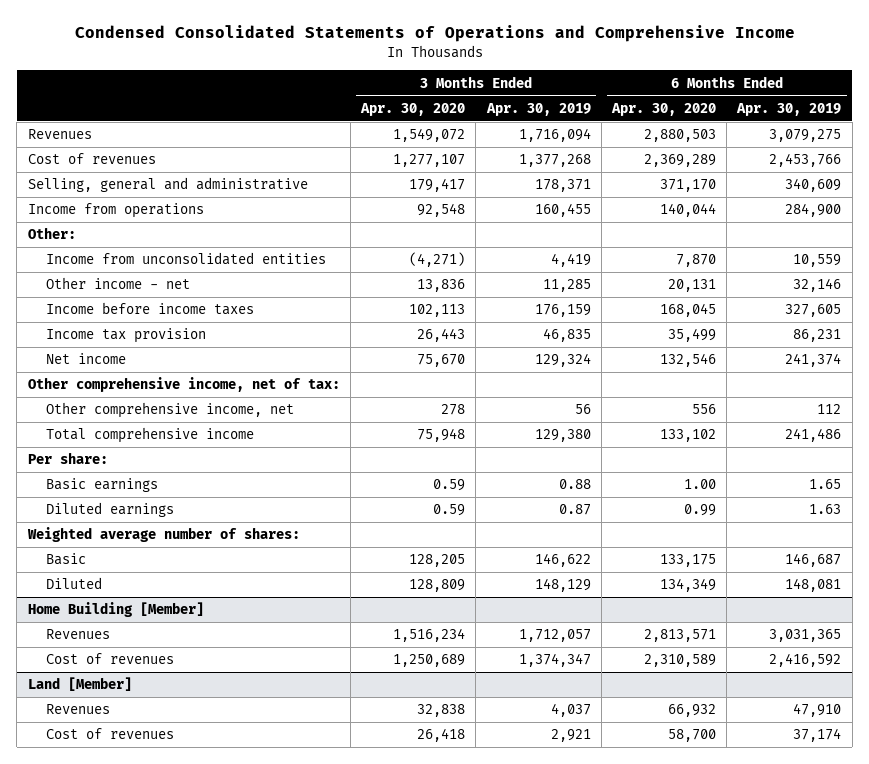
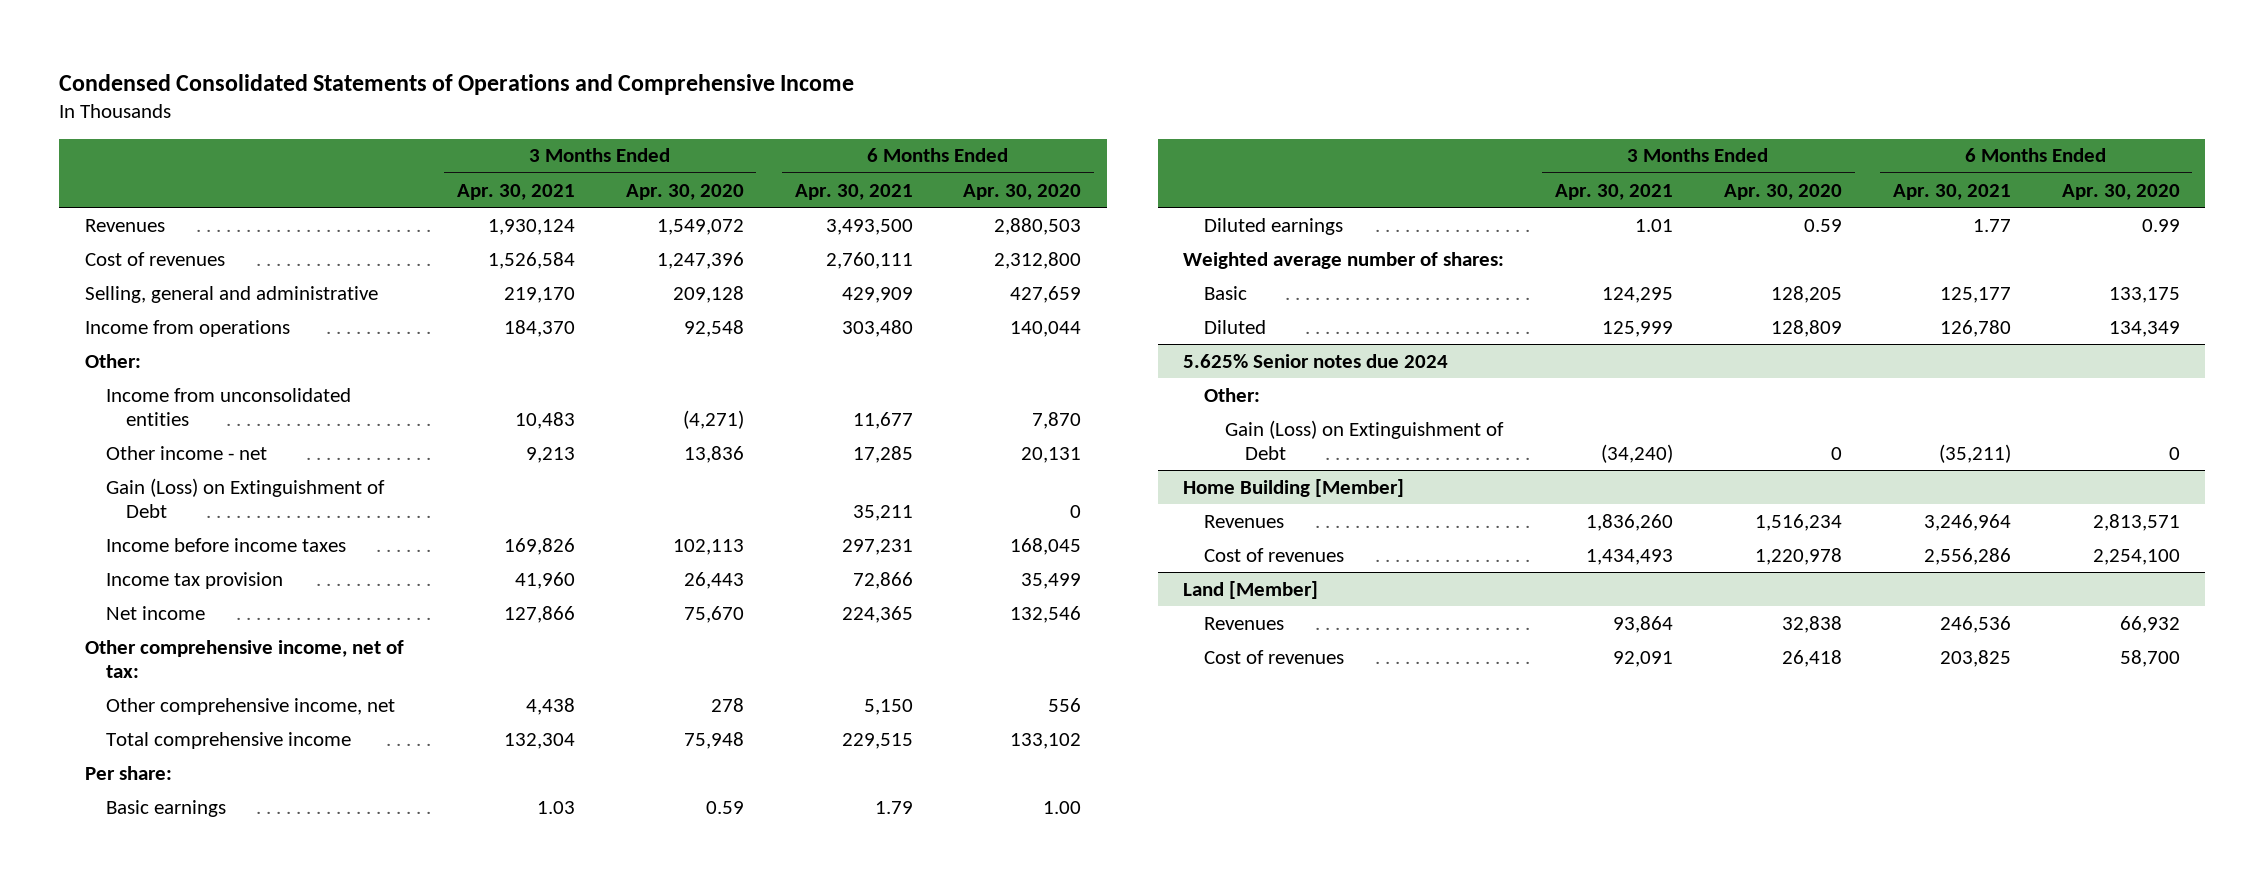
[485,102,591,116] Apr. 30, 2019 -> none
[736,102,842,116] Apr. 30, 2019 -> none
none -> [456,183,575,200] Apr. 30, 2021
none -> [794,183,913,200] Apr. 30, 2021
[393,154,466,168] 1,277,107 -> [656,251,744,269] 1,247,396
[643,154,716,168] 2,369,289 -> [994,251,1082,269] 2,312,800
[409,178,466,193] 179,417 -> [672,285,744,303] 209,128
[659,179,716,193] 371,170 -> [1010,285,1082,303] 427,659
none -> [105,477,385,518] Gain (Loss) on Extinguishment of Debt
none -> [1183,353,1449,368] 5.625% Senior notes due 2024
none -> [1203,387,1260,402] Other:
none -> [1224,419,1504,460] Gain (Loss) on Extinguishment of Debt
[393,654,466,668] 1,250,689 -> [1754,547,1842,565] 1,220,978
[643,654,716,668] 2,310,589 -> [2092,548,2180,565] 2,254,100

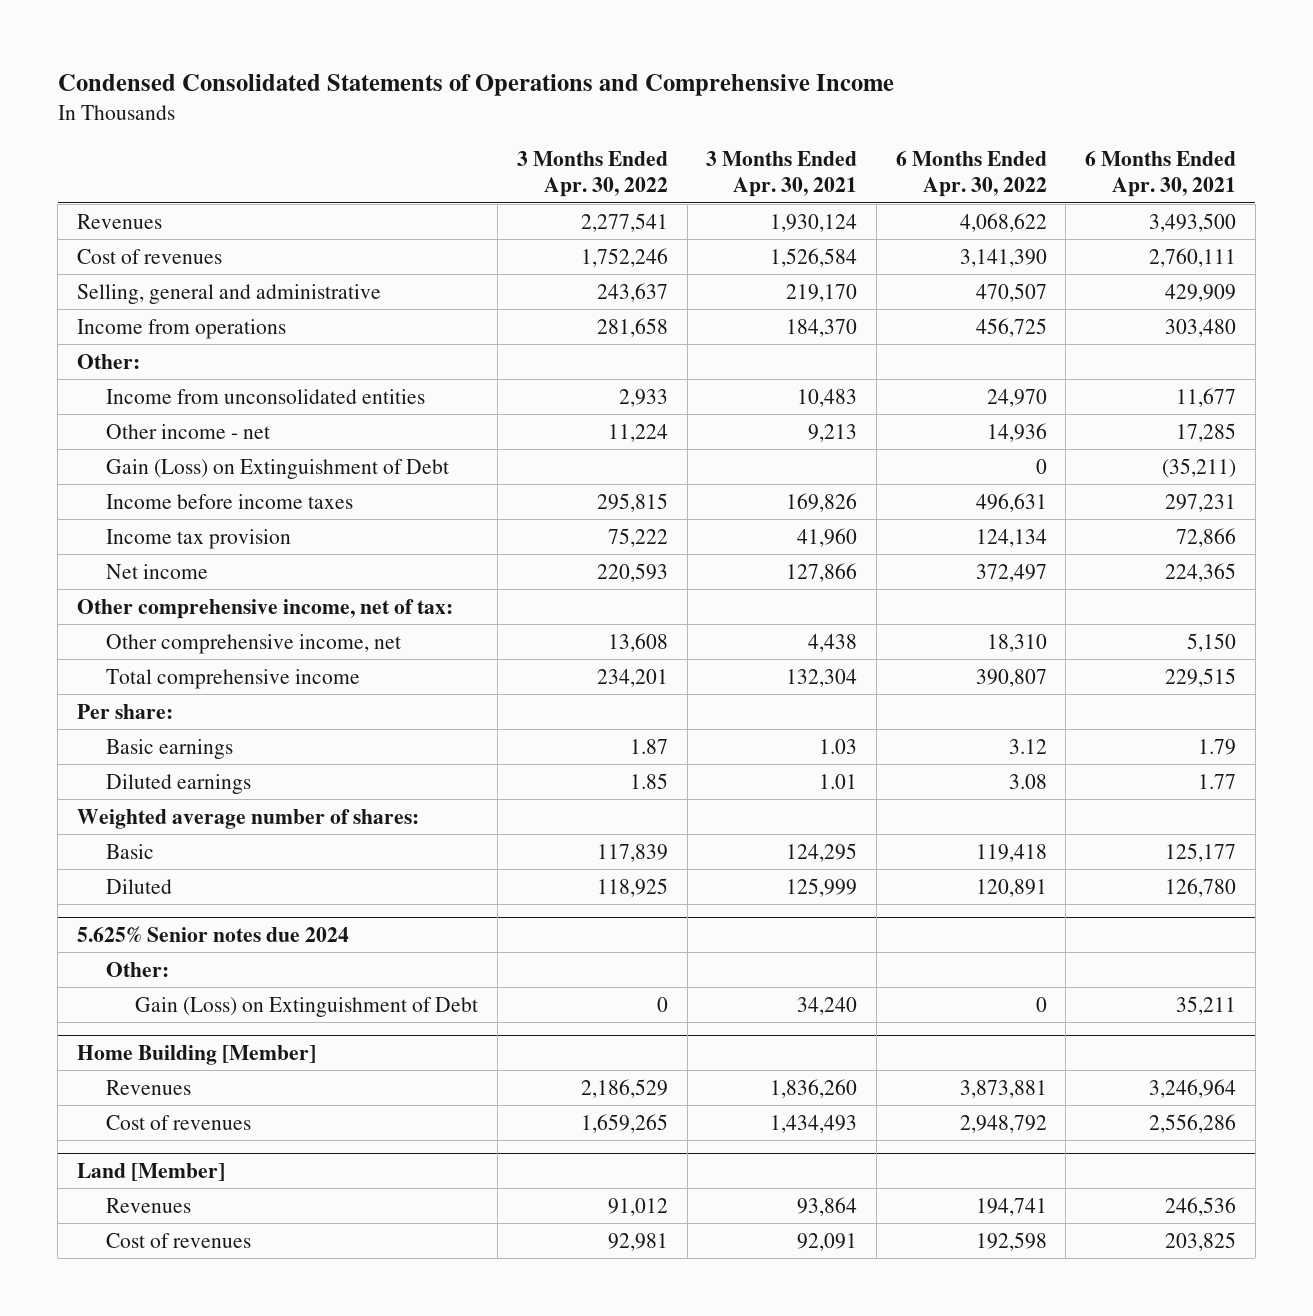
[625,183,744,200] Apr. 30, 2020 -> none
[963,183,1082,200] Apr. 30, 2020 -> none
none -> [516,150,668,198] 3 Months Ended Apr. 30, 2022
none -> [895,150,1047,198] 6 Months Ended Apr. 30, 2022
[852,504,913,521] 35,211 -> [1162,457,1237,478] (35,211)
[1601,443,1674,463] (34,240) -> [797,996,858,1015] 34,240
[1938,443,2011,463] (35,211) -> [1176,995,1237,1015] 35,211

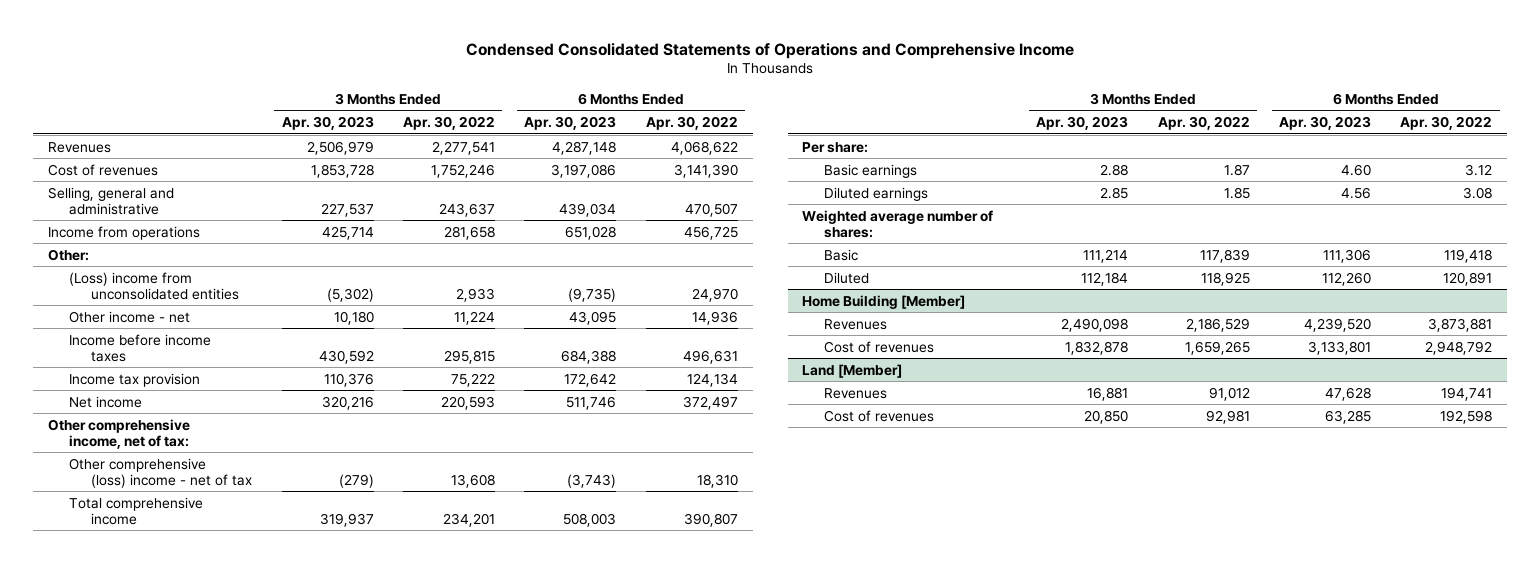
[706,150,858,198] 3 Months Ended Apr. 30, 2021 -> none
[1085,150,1237,198] 6 Months Ended Apr. 30, 2021 -> none
none -> [281,116,374,131] Apr. 30, 2023
none -> [524,116,617,131] Apr. 30, 2023
[106,388,426,404] Income from unconsolidated entities -> [69,271,240,300] (Loss) income from unconsolidated entities
[106,458,450,479] Gain (Loss) on Extinguishment of Debt -> none
[106,633,402,654] Other comprehensive income, net -> [69,457,253,488] Other comprehensive (loss) income - net of tax
[77,925,350,943] 5.625% Senior notes due 2024 -> none
[106,961,170,977] Other: -> none
[135,996,479,1017] Gain (Loss) on Extinguishment of Debt -> none

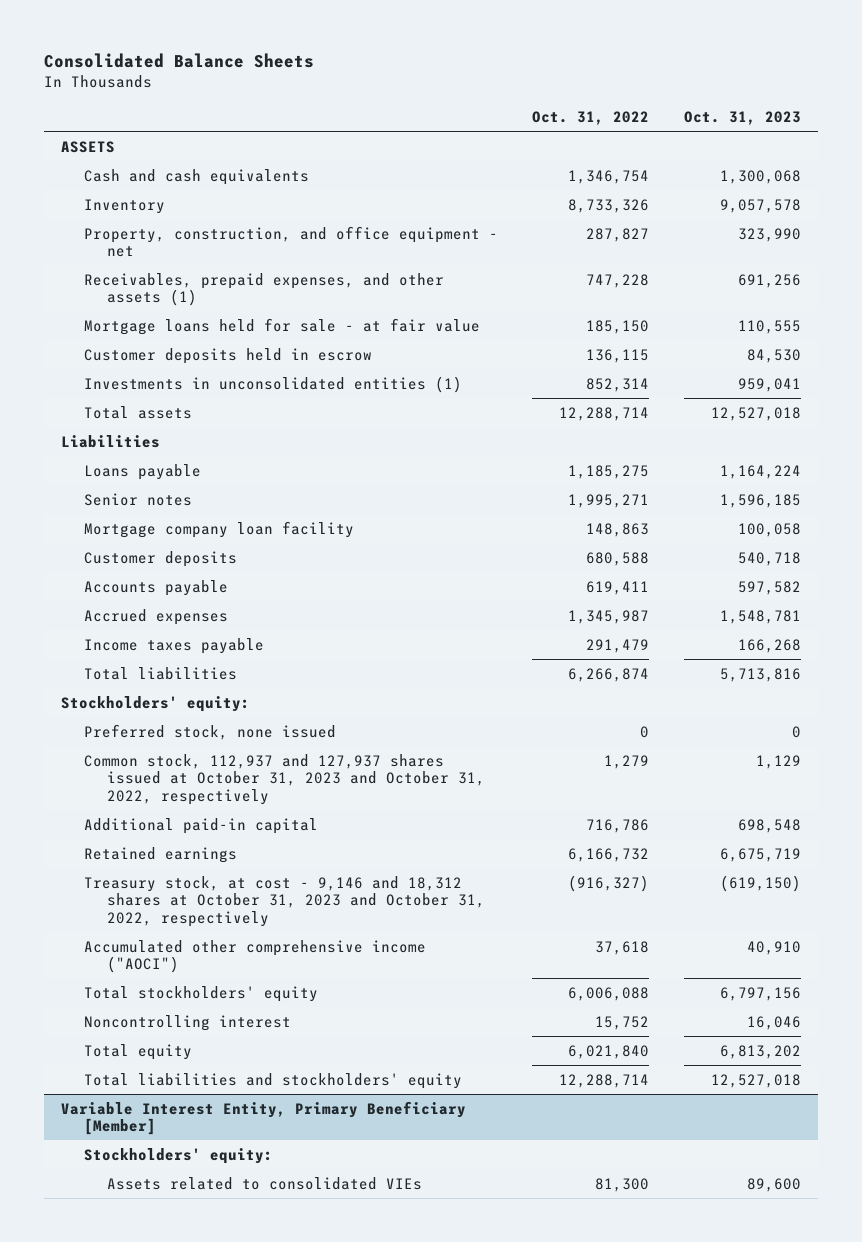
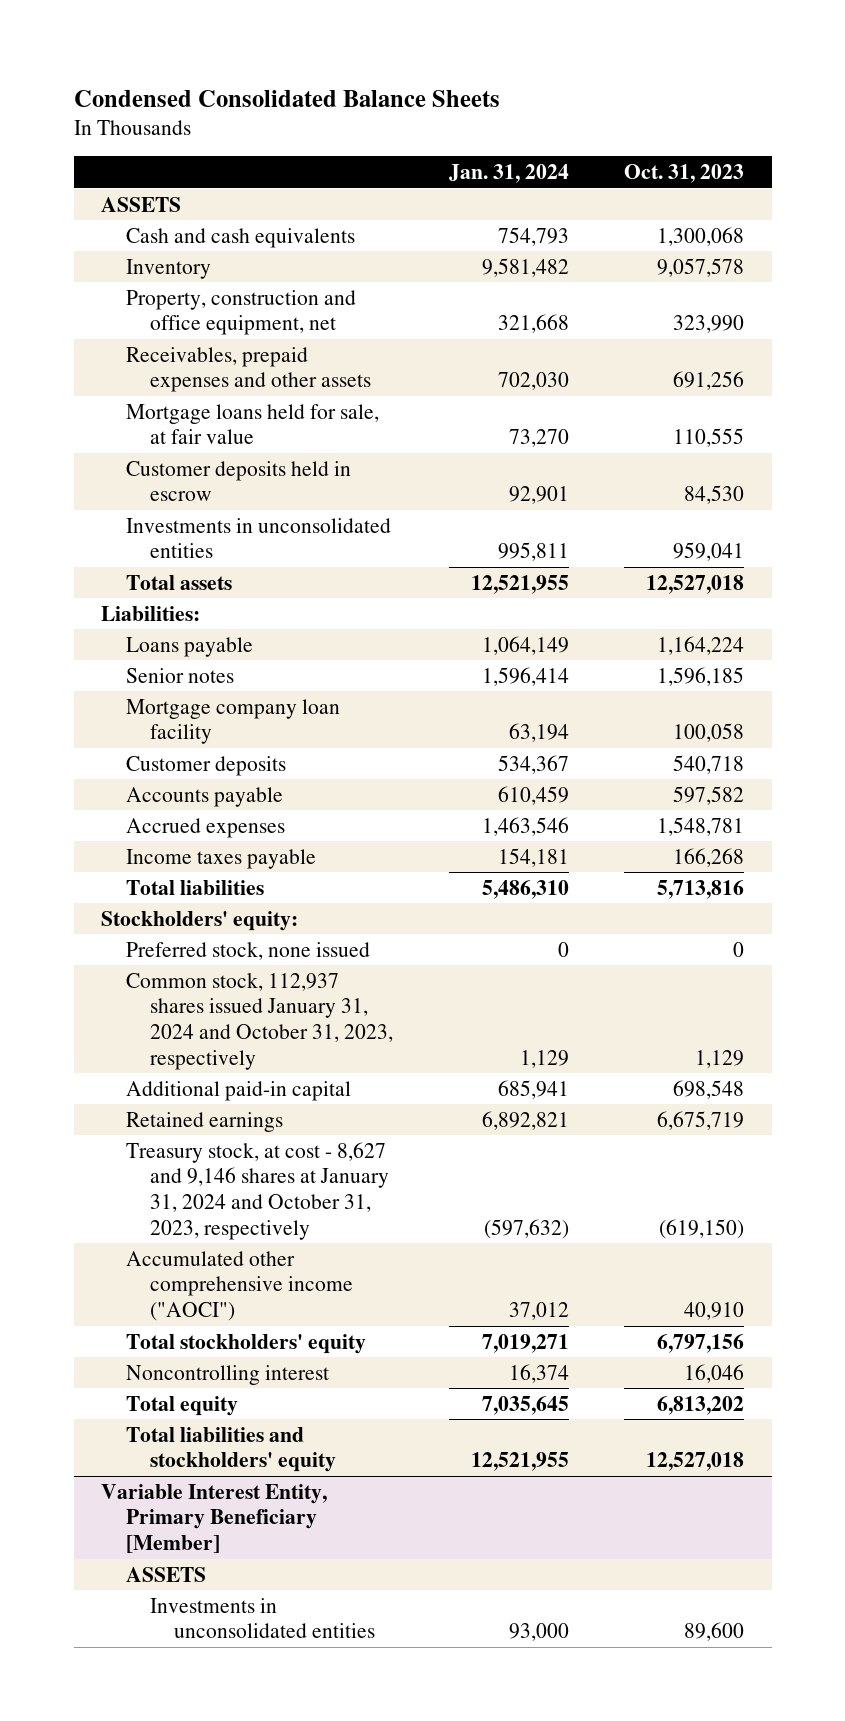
[44,53,315,69] Consolidated Balance Sheets -> [73,89,500,107] Condensed Consolidated Balance Sheets
[532,110,650,125] Oct. 31, 2022 -> none
none -> [448,164,569,184] Jan. 31, 2024
[84,225,499,258] Property, construction, and office equipment - net -> [125,289,356,336] Property, construction and office equipment, net
[84,272,445,307] Receivables, prepaid expenses, and other assets (1) -> [125,346,371,393] Receivables, prepaid expenses and other assets
[84,317,481,335] Mortgage loans held for sale - at fair value -> [125,403,379,445] Mortgage loans held for sale, at fair value
[84,375,463,393] Investments in unconsolidated entities (1) -> [125,517,391,559] Investments in unconsolidated entities
[61,434,161,448] Liabilities -> [101,605,201,621] Liabilities:
[84,753,486,805] Common stock, 112,937 and 127,937 shares issued at October 31, 2023 and October 31, 2022, respectively -> [125,972,393,1070] Common stock, 112,937 shares issued January 31, 2024 and October 31, 2023, respectively
[84,875,486,927] Treasury stock, at cost - 9,146 and 18,312 shares at October 31, 2023 and October 31, 2022, respectively -> [125,1141,389,1240] Treasury stock, at cost - 8,627 and 9,146 shares at January 31, 2024 and October 31, 2023, respectively
[84,1147,274,1164] Stockholders' equity: -> none
none -> [125,1566,206,1582] ASSETS
[107,1176,423,1190] Assets related to consolidated VIEs -> [149,1597,376,1639] Investments in unconsolidated entities

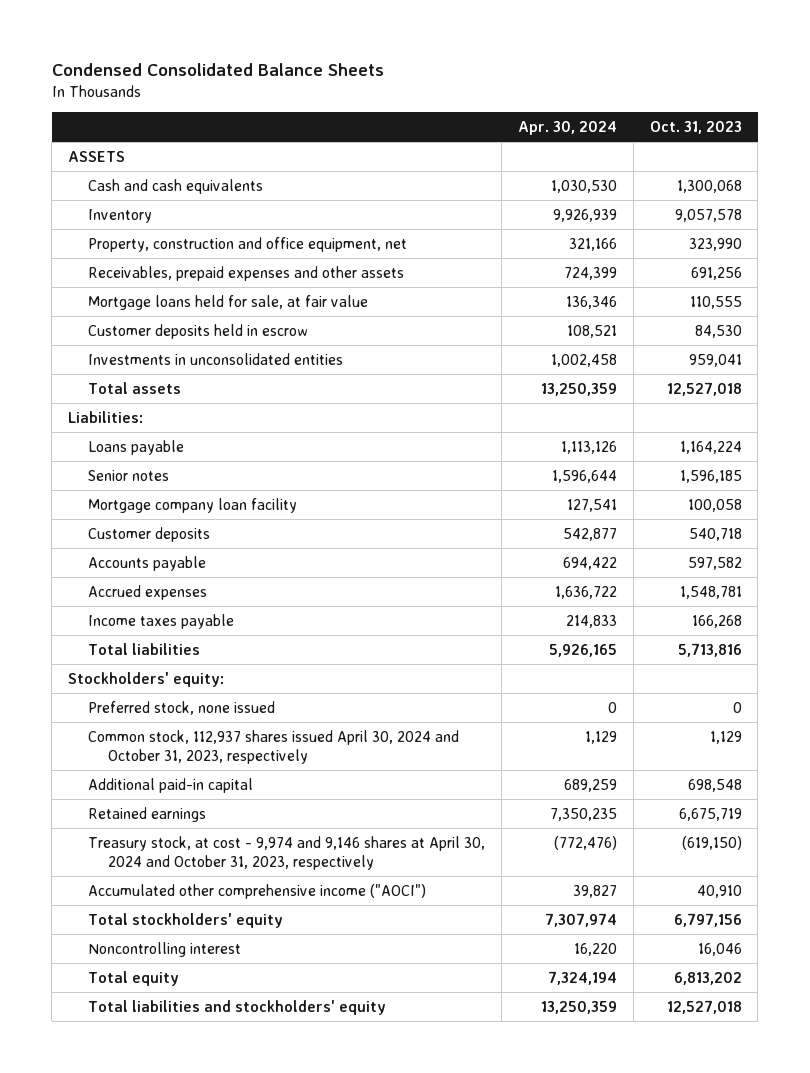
[448,164,569,184] Jan. 31, 2024 -> none
none -> [517,120,617,135] Apr. 30, 2024
[125,972,393,1070] Common stock, 112,937 shares issued January 31, 2024 and October 31, 2023, respectively -> [88,729,460,764] Common stock, 112,937 shares issued April 30, 2024 and October 31, 2023, respectively
[125,1141,389,1240] Treasury stock, at cost - 8,627 and 9,146 shares at January 31, 2024 and October 31, 2023, respectively -> [88,835,486,870] Treasury stock, at cost - 9,974 and 9,146 shares at April 30, 2024 and October 31, 2023, respectively
[101,1483,328,1553] Variable Interest Entity, Primary Beneficiary [Member] -> none
[125,1566,206,1582] ASSETS -> none
[149,1597,376,1639] Investments in unconsolidated entities -> none

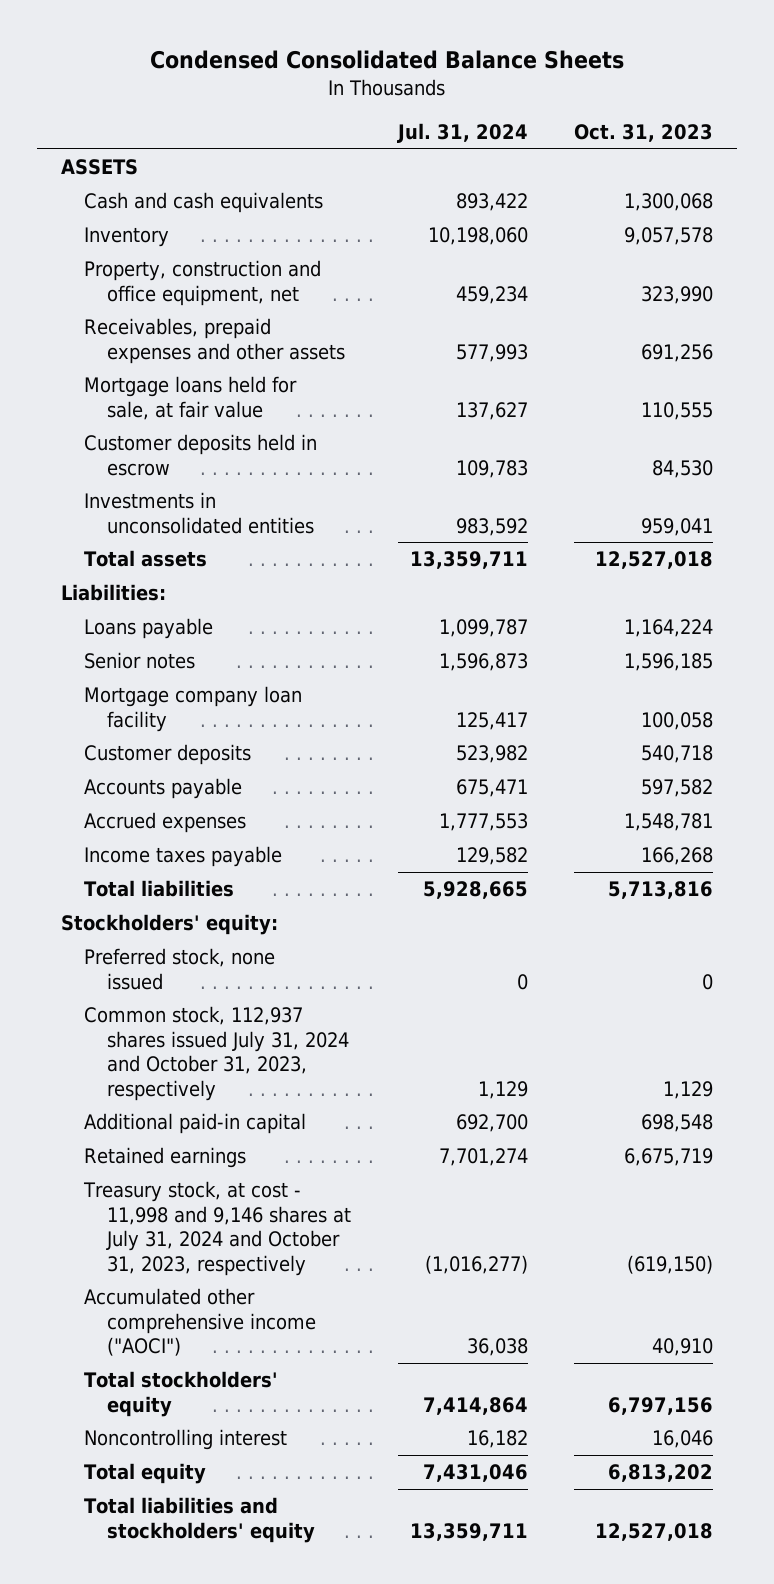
[517,120,617,135] Apr. 30, 2024 -> none
none -> [396,122,528,143] Jul. 31, 2024
[88,729,460,764] Common stock, 112,937 shares issued April 30, 2024 and October 31, 2023, respectively -> [83,1006,349,1101] Common stock, 112,937 shares issued July 31, 2024 and October 31, 2023, respectively
[88,835,486,870] Treasury stock, at cost - 9,974 and 9,146 shares at April 30, 2024 and October 31, 2023, respectively -> [82,1181,351,1276] Treasury stock, at cost - 11,998 and 9,146 shares at July 31, 2024 and October 31, 2023, respectively

